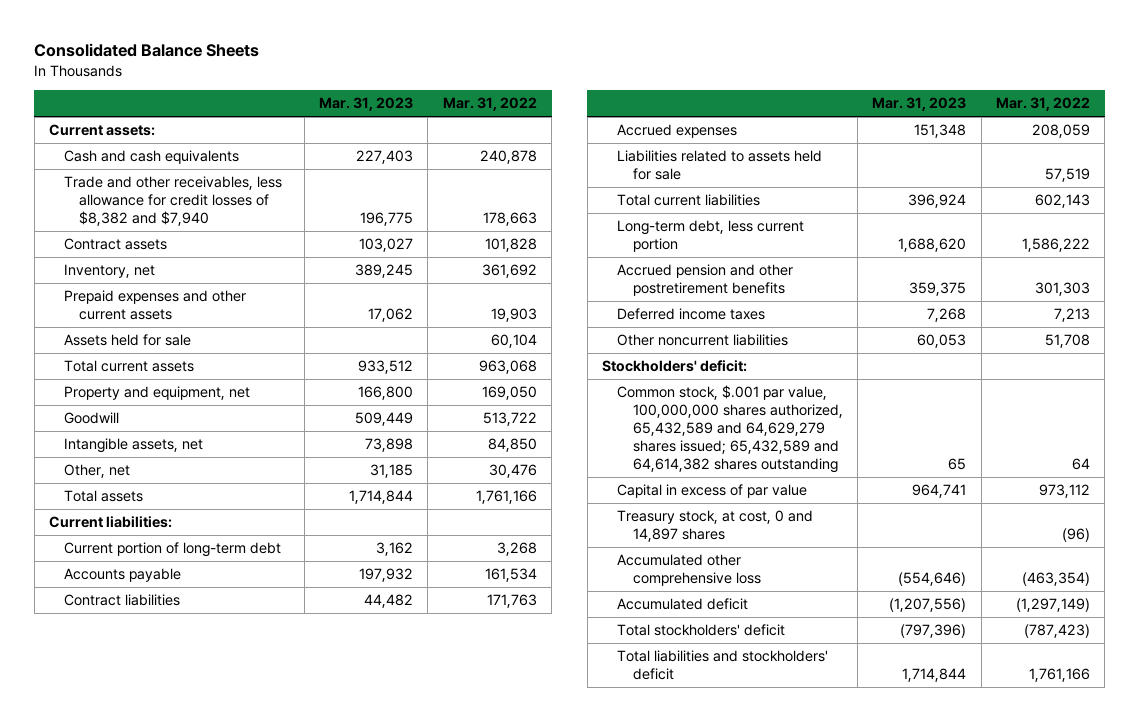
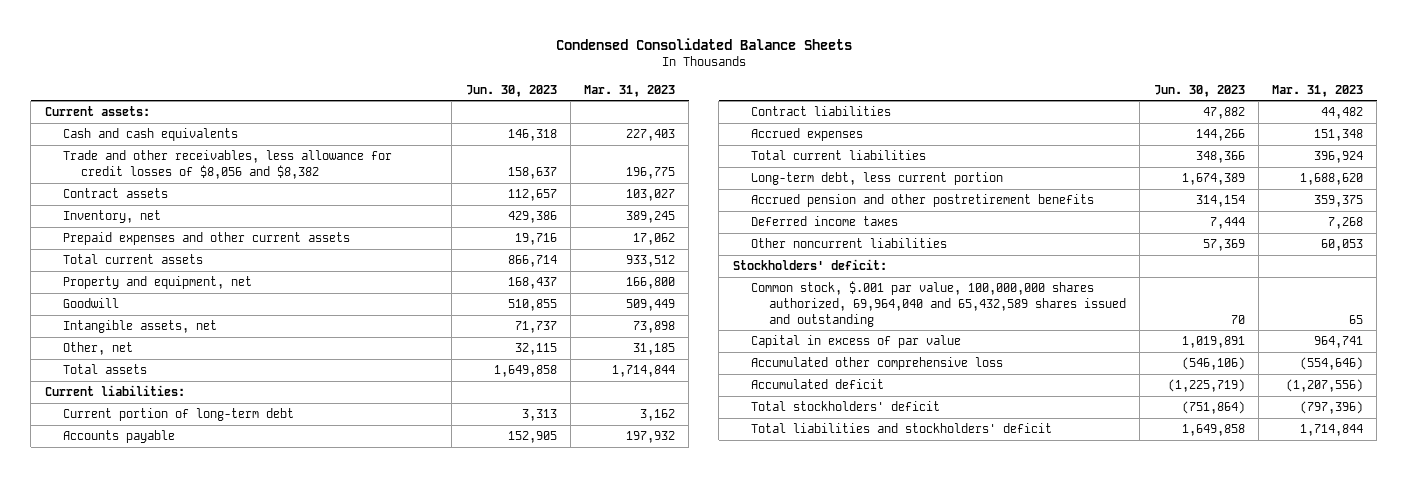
[34,43,260,58] Consolidated Balance Sheets -> [555,37,852,50] Condensed Consolidated Balance Sheets
[442,97,537,112] Mar. 31, 2022 -> none
none -> [465,84,557,97] Jun. 30, 2023
[64,176,283,227] Trade and other receivables, less allowance for credit losses of $8,382 and $7,940 -> [62,150,392,179] Trade and other receivables, less allowance for credit losses of $8,056 and $8,382
[64,334,192,347] Assets held for sale -> none
[617,150,823,181] Liabilities related to assets held for sale -> none
[617,385,843,474] Common stock, $.001 par value, 100,000,000 shares authorized, 65,432,589 and 64,629,279 shares issued; 65,432,589 and 64,614,382 shares outstanding -> [750,281,1127,327] Common stock, $.001 par value, 100,000,000 shares authorized, 69,964,040 and 65,432,589 shares issued and outstanding
[617,510,814,543] Treasury stock, at cost, 0 and 14,897 shares -> none

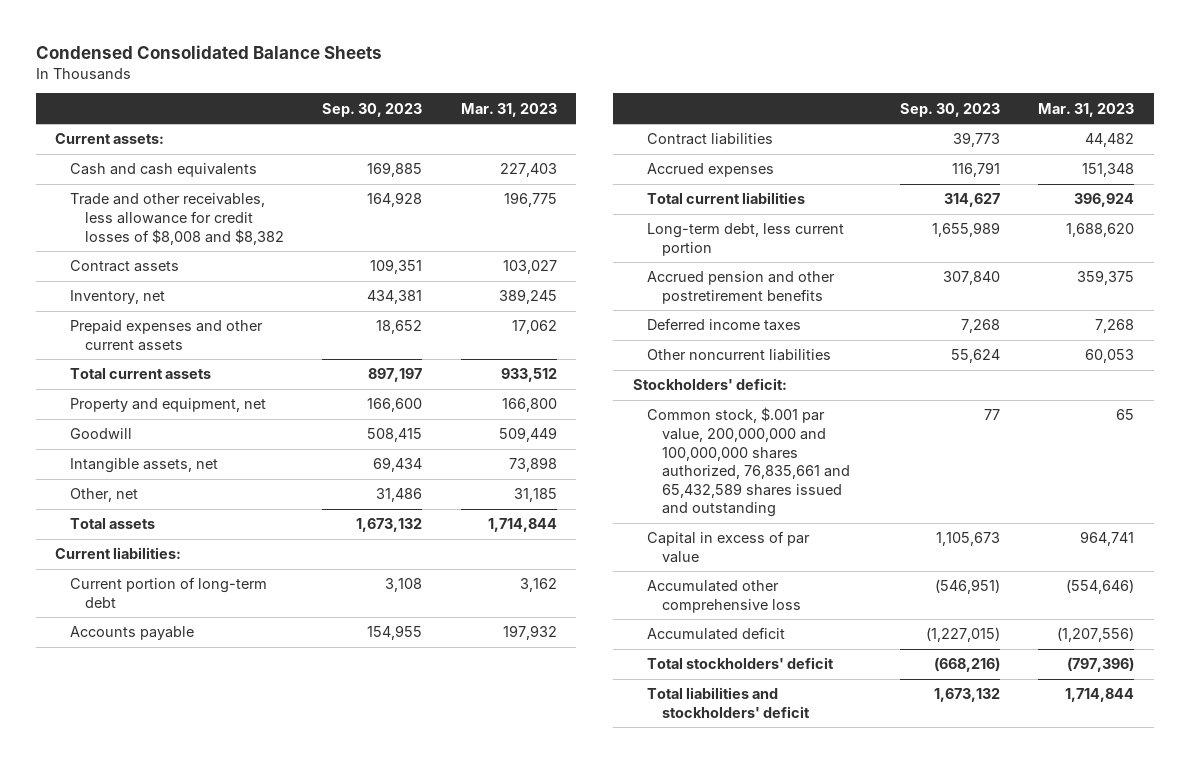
[465,84,557,97] Jun. 30, 2023 -> none
none -> [322,102,423,117] Sep. 30, 2023
[62,150,392,179] Trade and other receivables, less allowance for credit losses of $8,056 and $8,382 -> [69,193,284,245] Trade and other receivables, less allowance for credit losses of $8,008 and $8,382
[750,281,1127,327] Common stock, $.001 par value, 100,000,000 shares authorized, 69,964,040 and 65,432,589 shares issued and outstanding -> [647,407,850,518] Common stock, $.001 par value, 200,000,000 and 100,000,000 shares authorized, 76,835,661 and 65,432,589 shares issued and outstanding

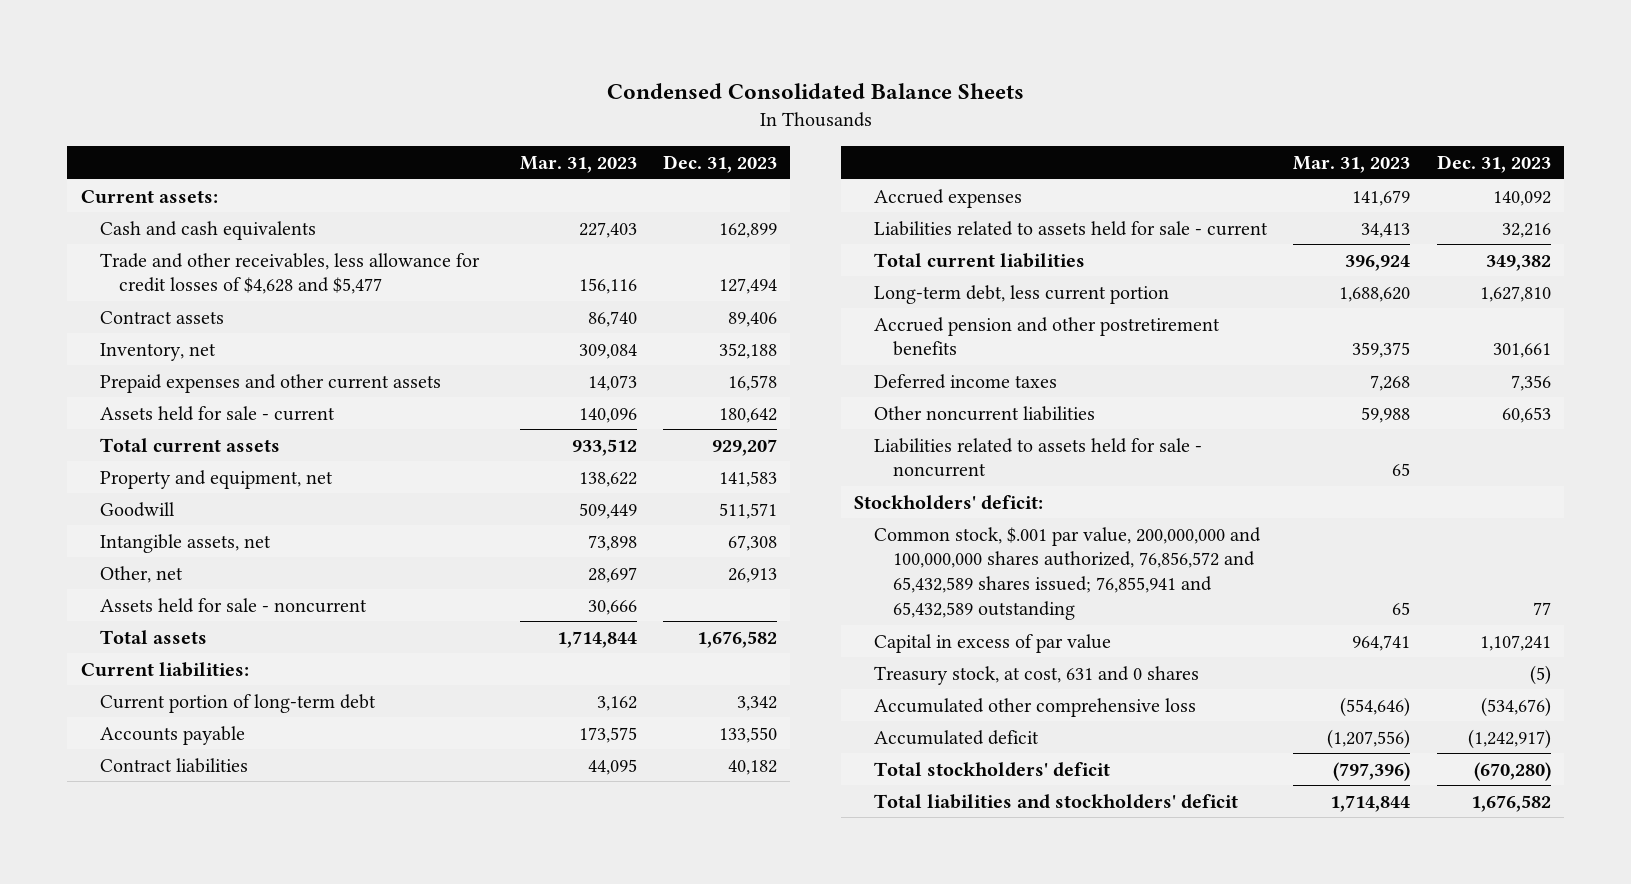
[322,102,423,117] Sep. 30, 2023 -> none
none -> [663,155,778,174] Dec. 31, 2023
[69,193,284,245] Trade and other receivables, less allowance for credit losses of $8,008 and $8,382 -> [100,252,481,295] Trade and other receivables, less allowance for credit losses of $4,628 and $5,477
[504,192,558,208] 196,775 -> [578,278,637,295] 156,116
[503,260,558,275] 103,027 -> [587,310,637,327] 86,740
[499,289,558,305] 389,245 -> [578,343,637,359] 309,084
[512,320,558,335] 17,062 -> [587,374,637,391] 14,073
none -> [100,405,336,421] Assets held for sale - current
[502,398,558,413] 166,800 -> [578,471,637,487] 138,622
[514,488,558,503] 31,185 -> [587,566,637,583] 28,697
none -> [100,597,368,613] Assets held for sale - noncurrent
[503,625,558,641] 197,932 -> [578,726,637,743] 173,575
[1085,133,1135,148] 44,482 -> [587,758,637,775] 44,095
[1082,163,1135,178] 151,348 -> [1352,189,1411,206] 141,679
none -> [873,220,1268,236] Liabilities related to assets held for sale - current
[1085,349,1135,364] 60,053 -> [1361,406,1411,423] 59,988
none -> [873,437,1202,478] Liabilities related to assets held for sale - noncurrent
[647,407,850,518] Common stock, $.001 par value, 200,000,000 and 100,000,000 shares authorized, 76,835,661 and 65,432,589 shares issued and outstanding -> [873,526,1261,620] Common stock, $.001 par value, 200,000,000 and 100,000,000 shares authorized, 76,856,572 and 65,432,589 shares issued; 76,855,941 and 65,432,589 outstanding
none -> [873,665,1199,685] Treasury stock, at cost, 631 and 0 shares

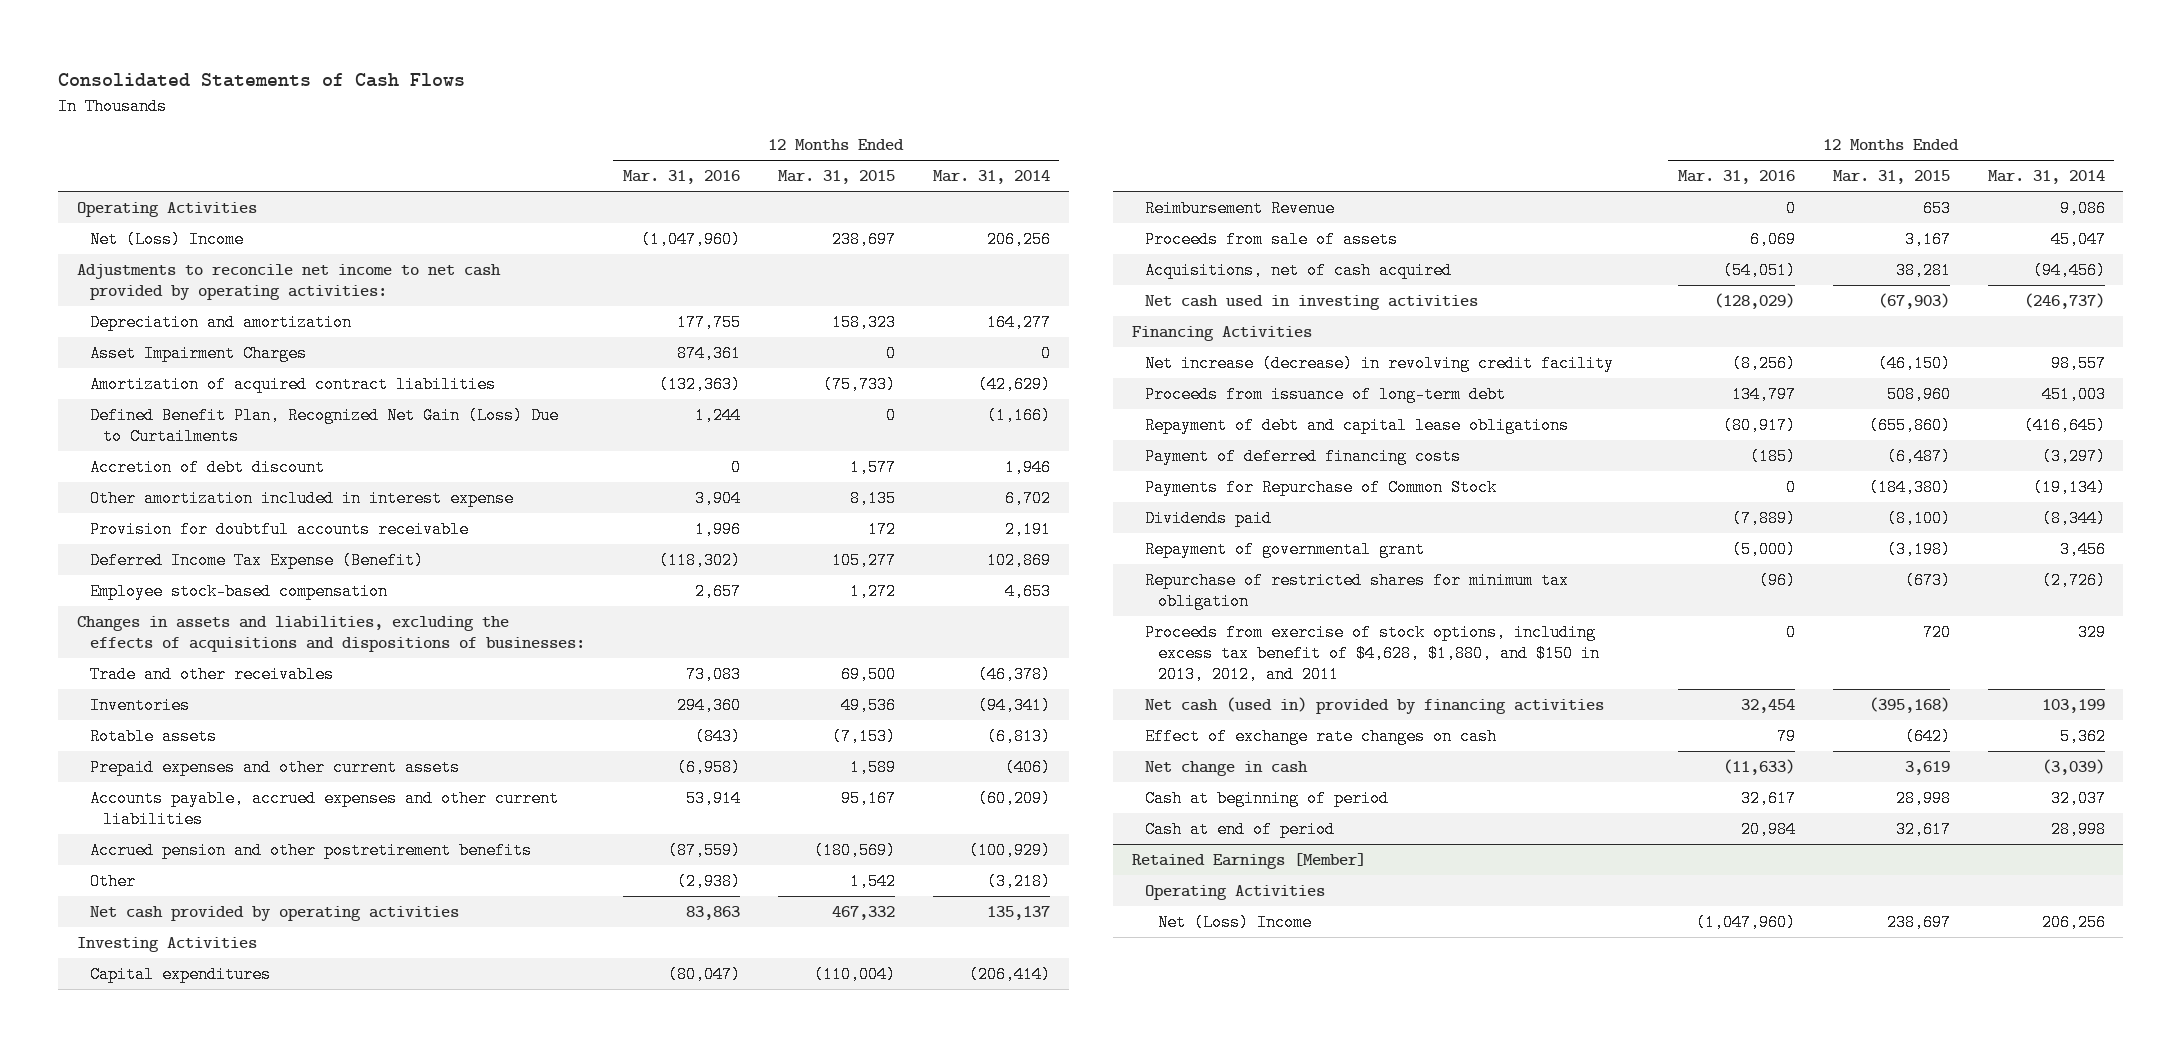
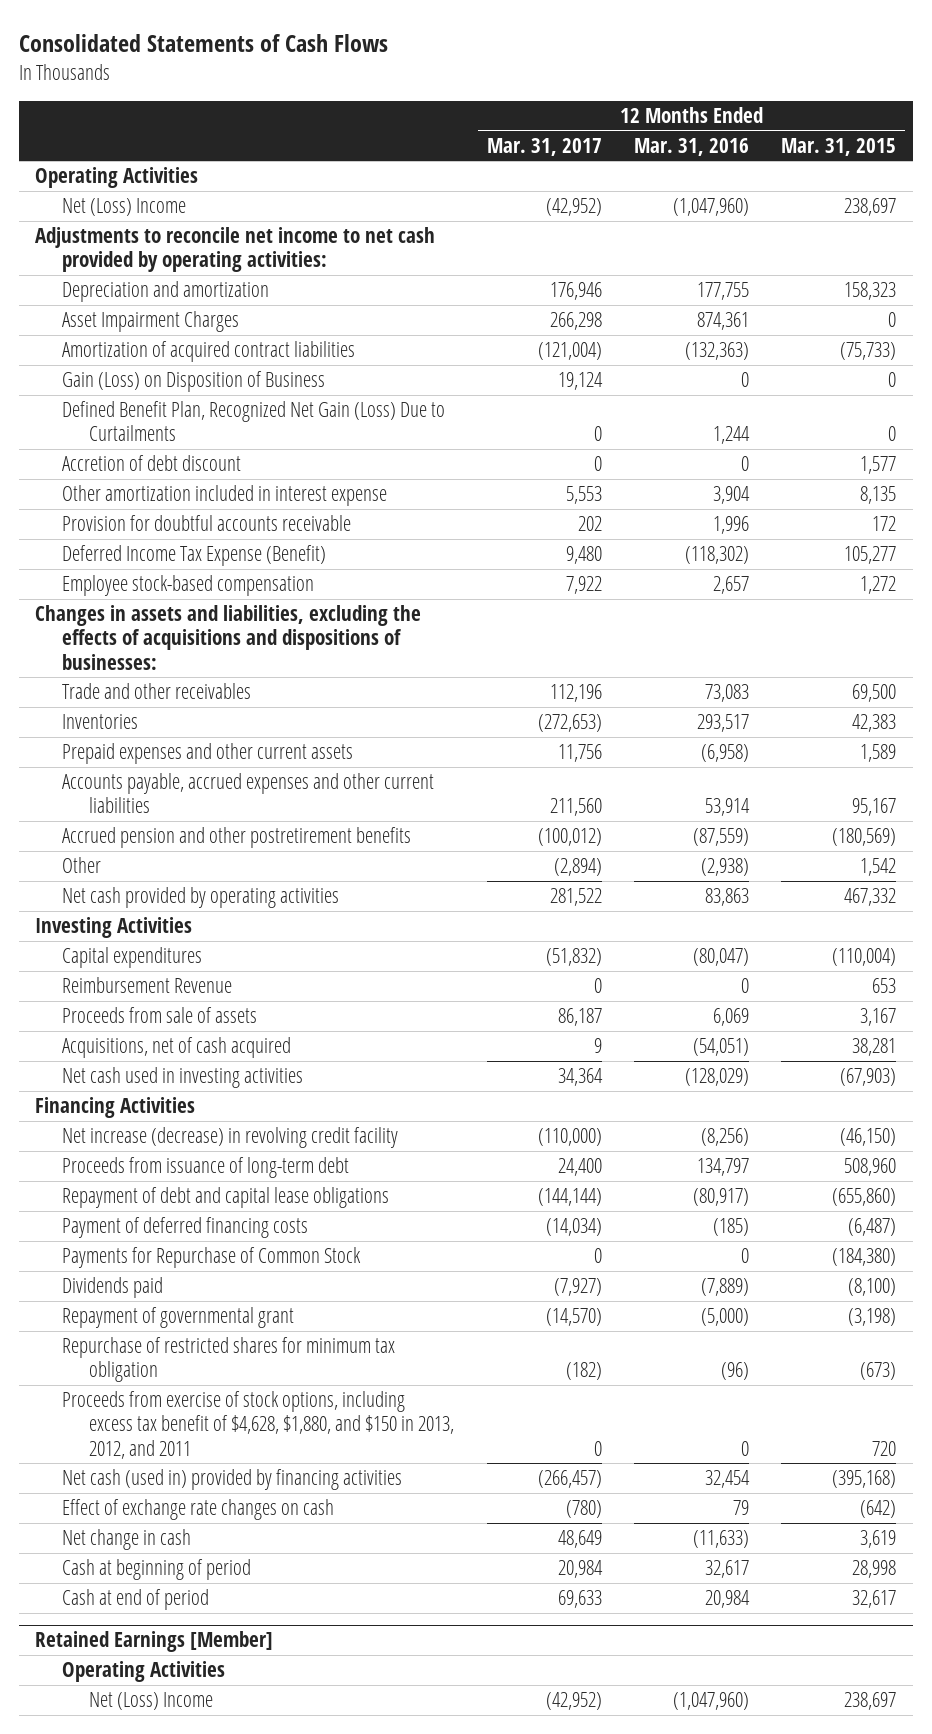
[932,170,1050,185] Mar. 31, 2014 -> none
none -> [486,137,602,156] Mar. 31, 2017
none -> [62,371,326,393] Gain (Loss) on Disposition of Business
[89,728,217,746] Rotable assets -> none
[676,697,741,715] 294,360 -> [697,714,750,733] 293,517
[840,697,896,715] 49,536 -> [852,714,897,733] 42,383

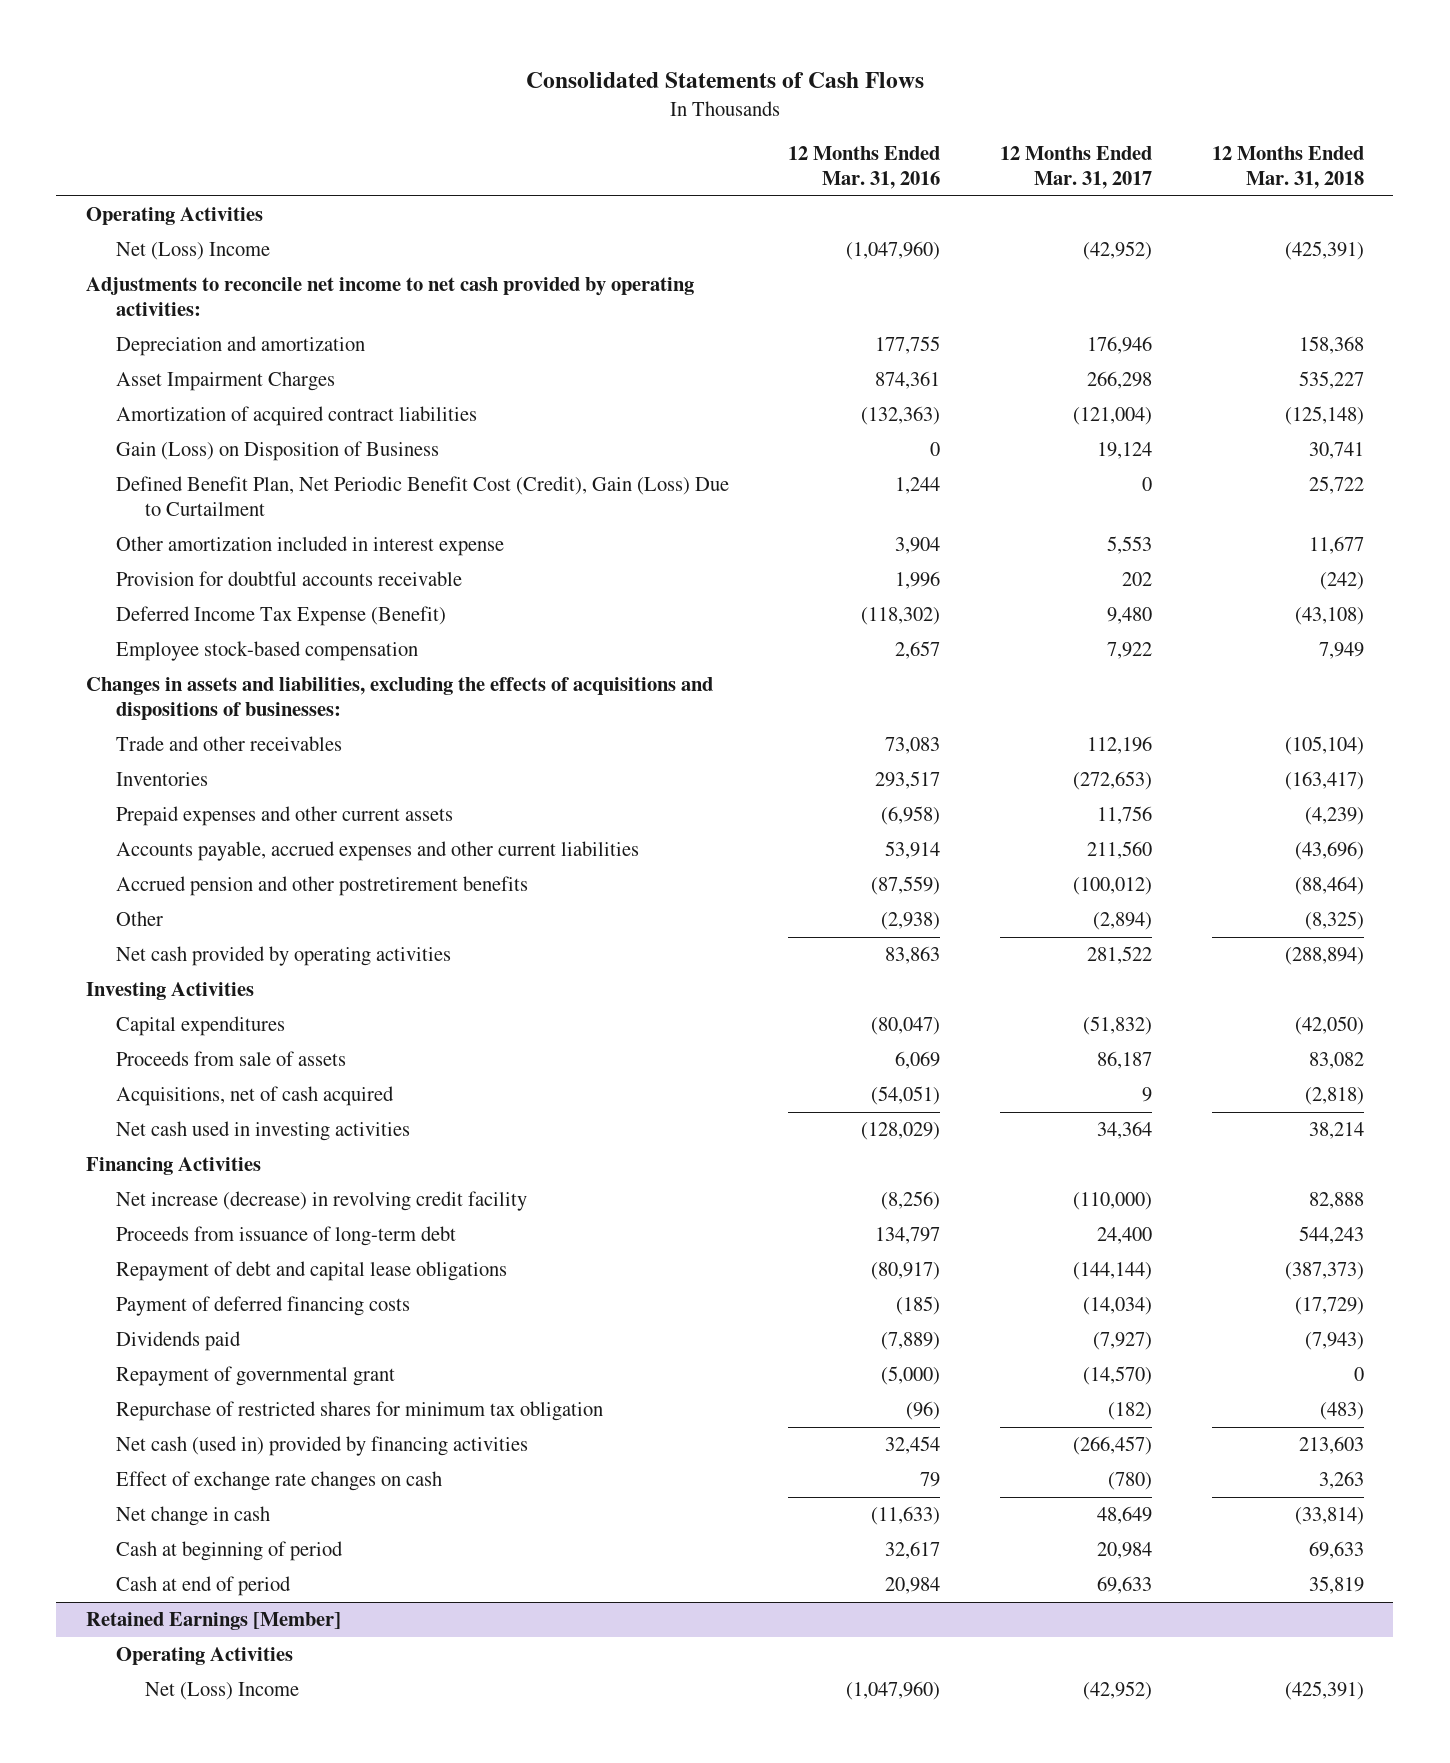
[781,137,897,156] Mar. 31, 2015 -> none
none -> [1211,146,1364,190] 12 Months Ended Mar. 31, 2018
[62,455,242,472] Accretion of debt discount -> none
[62,401,446,442] Defined Benefit Plan, Recognized Net Gain (Loss) Due to Curtailments -> [115,476,729,517] Defined Benefit Plan, Net Periodic Benefit Cost (Credit), Gain (Loss) Due to Curtailment
[62,977,233,994] Reimbursement Revenue -> none
[62,1247,362,1269] Payments for Repurchase of Common Stock -> none
[62,1391,455,1459] Proceeds from exercise of stock options, including excess tax benefit of $4,628, $1,880, and $150 in 2013, 2012, and 2011 -> none

